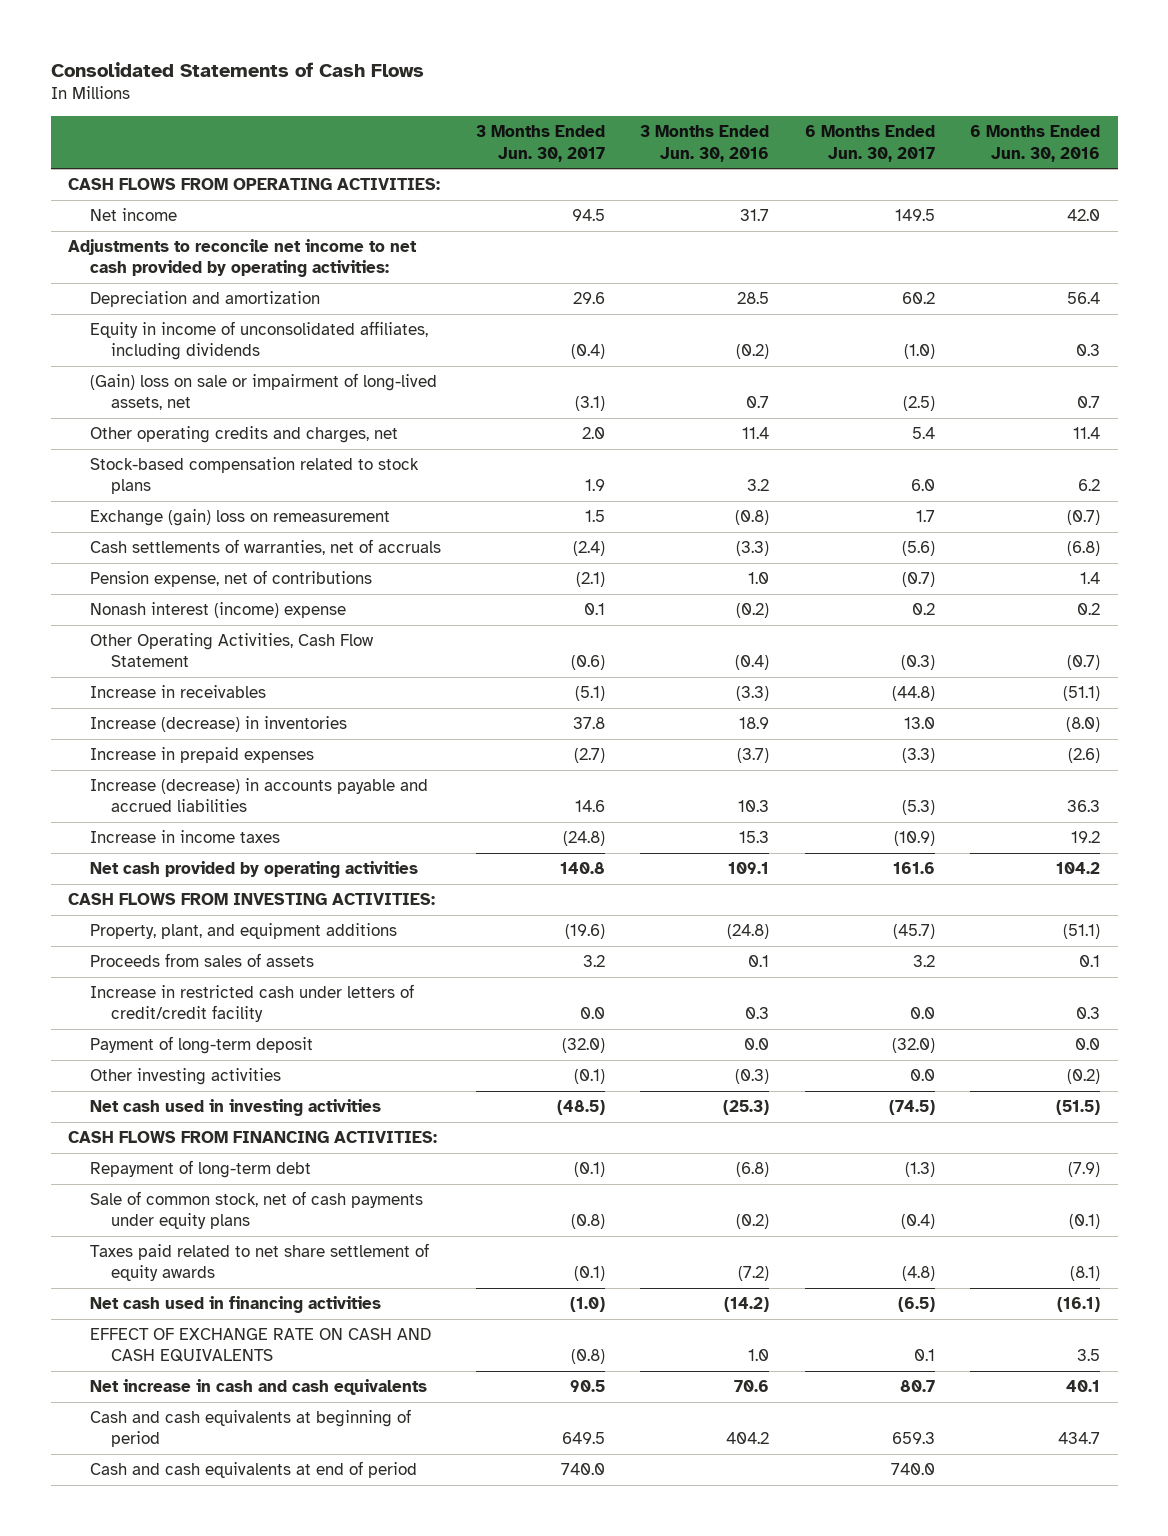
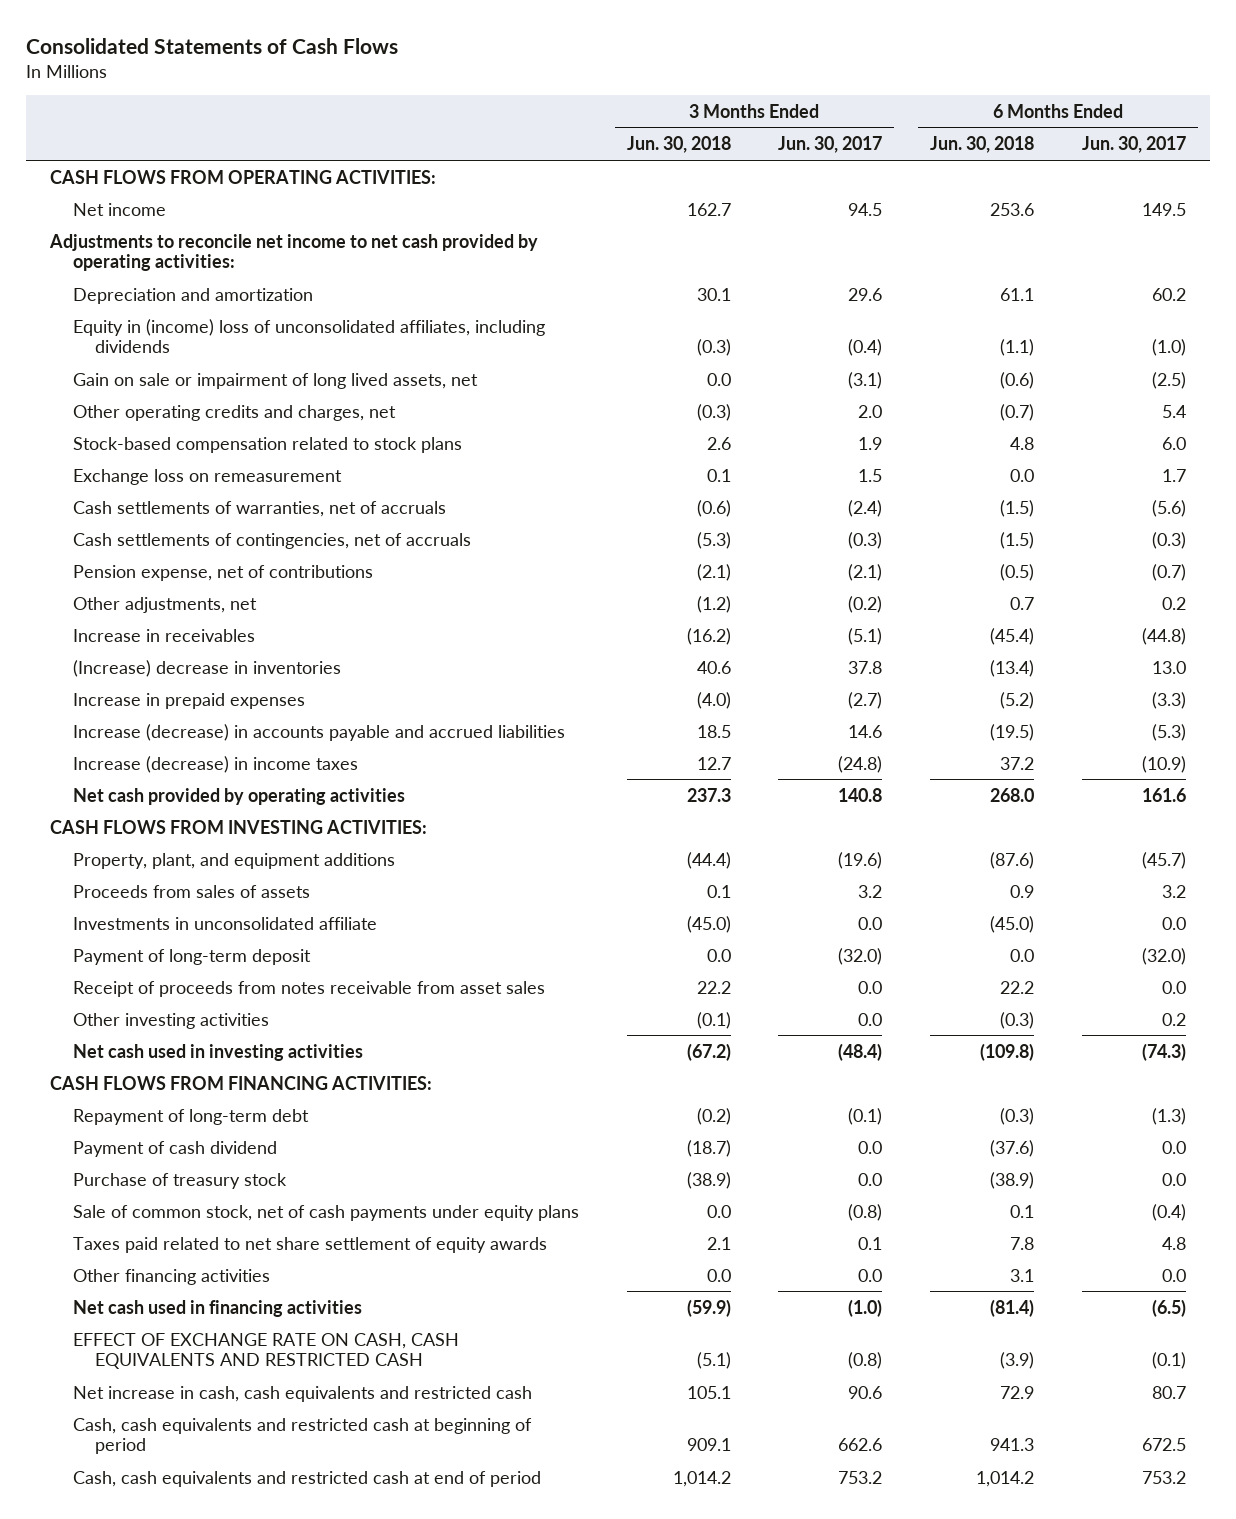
[640,125,770,162] 3 Months Ended Jun. 30, 2016 -> none
[969,125,1100,162] 6 Months Ended Jun. 30, 2016 -> none
none -> [626,136,731,154] Jun. 30, 2018
none -> [930,136,1035,154] Jun. 30, 2018
[89,321,428,361] Equity in income of unconsolidated affiliates, including dividends -> [72,318,545,354] Equity in (income) loss of unconsolidated affiliates, including dividends
[89,373,437,411] (Gain) loss on sale or impairment of long-lived assets, net -> [72,372,478,389] Gain on sale or impairment of long lived assets, net
[89,509,390,527] Exchange (gain) loss on remeasurement -> [72,468,342,485] Exchange loss on remeasurement
none -> [72,532,471,549] Cash settlements of contingencies, net of accruals
[89,602,346,619] Nonash interest (income) expense -> none
[89,633,374,668] Other Operating Activities, Cash Flow Statement -> none
none -> [72,596,257,613] Other adjustments, net
[89,716,347,733] Increase (decrease) in inventories -> [72,659,341,677] (Increase) decrease in inventories
[89,830,280,844] Increase in income taxes -> [72,755,358,773] Increase (decrease) in income taxes
[89,984,414,1023] Increase in restricted cash under letters of credit/credit facility -> none
none -> [72,916,377,930] Investments in unconsolidated affiliate
none -> [72,980,545,997] Receipt of proceeds from notes receivable from asset sales
[574,1069,606,1085] (0.1) -> [858,1012,883,1026] 0.0
[909,1069,935,1082] 0.0 -> [1162,1012,1187,1026] 0.2
[557,1100,606,1116] (48.5) -> [838,1042,883,1061] (48.4)
[888,1100,935,1116] (74.5) -> [1142,1042,1187,1061] (74.3)
none -> [72,1140,277,1157] Payment of cash dividend
none -> [72,1172,287,1189] Purchase of treasury stock
[574,1266,606,1282] (0.1) -> [858,1236,883,1250] 0.1
[901,1266,935,1282] (4.8) -> [1162,1236,1187,1250] 4.8
none -> [72,1268,270,1285] Other financing activities
[89,1328,431,1363] EFFECT OF EXCHANGE RATE ON CASH AND CASH EQUIVALENTS -> [72,1332,459,1370] EFFECT OF EXCHANGE RATE ON CASH, CASH EQUIVALENTS AND RESTRICTED CASH
[913,1349,935,1362] 0.1 -> [1152,1352,1187,1370] (0.1)
[89,1379,427,1396] Net increase in cash and cash equivalents -> [72,1385,532,1402] Net increase in cash, cash equivalents and restricted cash
[570,1380,606,1393] 90.5 -> [848,1385,883,1399] 90.6
[89,1409,411,1448] Cash and cash equivalents at beginning of period -> [72,1417,532,1455] Cash, cash equivalents and restricted cash at beginning of period
[562,1432,606,1445] 649.5 -> [838,1438,883,1452] 662.6
[891,1432,935,1445] 659.3 -> [1142,1438,1187,1452] 672.5
[89,1461,417,1479] Cash and cash equivalents at end of period -> [72,1470,541,1487] Cash, cash equivalents and restricted cash at end of period
[561,1463,606,1476] 740.0 -> [838,1470,883,1484] 753.2
[890,1463,935,1476] 740.0 -> [1142,1470,1187,1484] 753.2

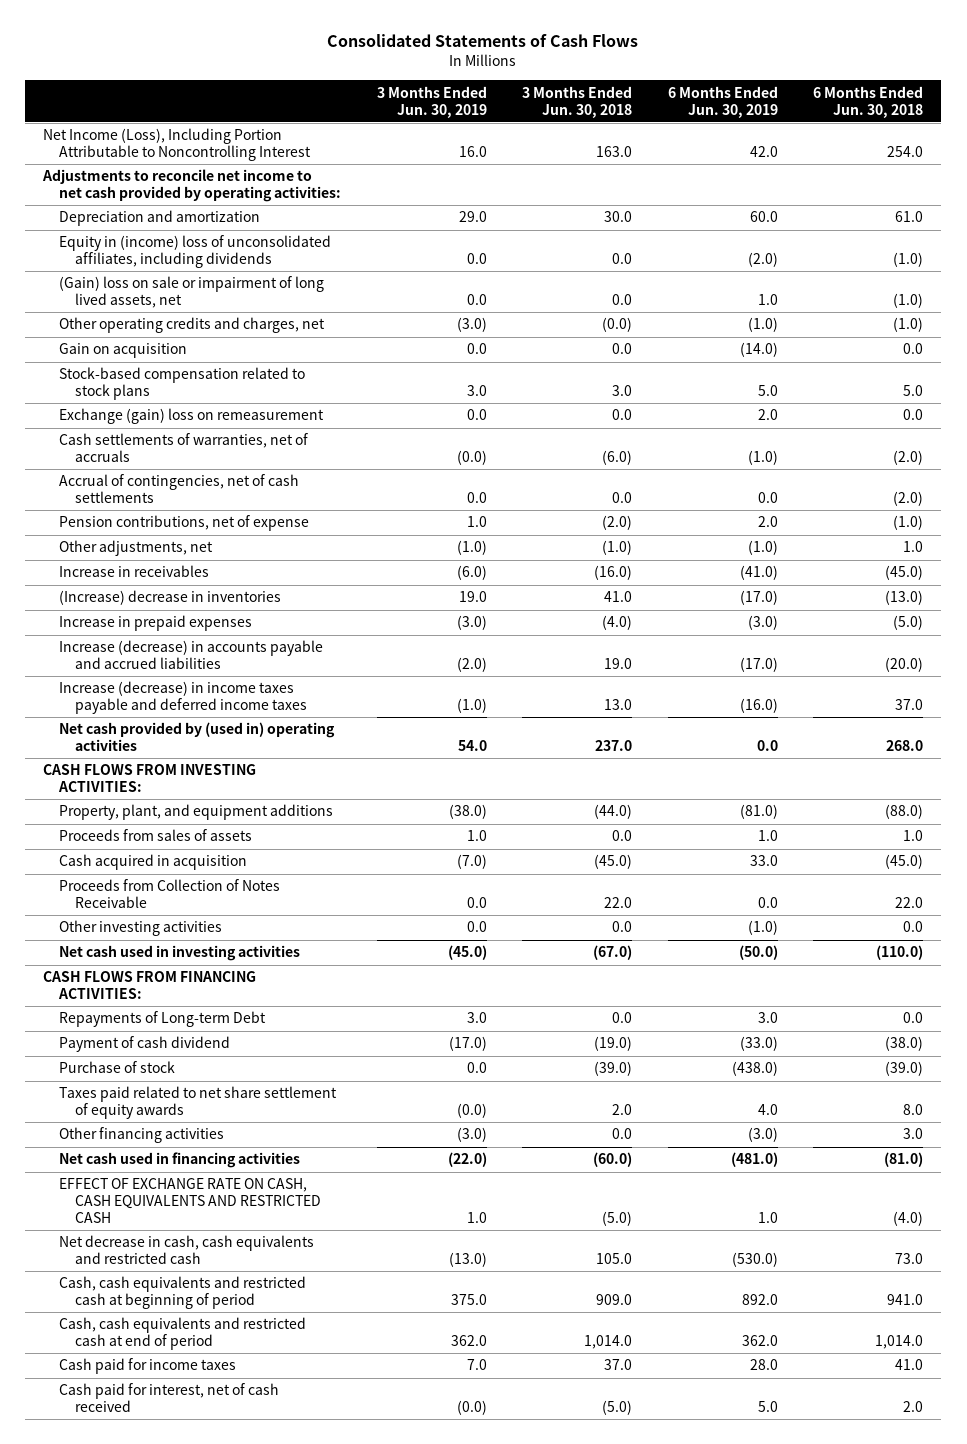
[778,136,883,154] Jun. 30, 2017 -> none
[1082,136,1187,154] Jun. 30, 2017 -> none
none -> [376,85,487,118] 3 Months Ended Jun. 30, 2019
none -> [667,85,778,118] 6 Months Ended Jun. 30, 2019
[49,169,436,184] CASH FLOWS FROM OPERATING ACTIVITIES: -> none
[72,202,166,216] Net income -> none
none -> [43,128,311,162] Net Income (Loss), Including Portion Attributable to Noncontrolling Interest
[696,287,731,301] 30.1 -> [604,211,633,223] 30.0
[1000,287,1035,301] 61.1 -> [895,211,924,223] 61.0
[696,339,731,357] (0.3) -> [612,253,633,265] 0.0
[1000,339,1035,357] (1.1) -> [893,252,924,268] (1.0)
[72,372,478,389] Gain on sale or impairment of long lived assets, net -> [58,276,324,309] (Gain) loss on sale or impairment of long lived assets, net
[1000,371,1035,389] (0.6) -> [893,293,924,309] (1.0)
[696,403,731,421] (0.3) -> [602,317,633,333] (0.0)
[1000,403,1035,421] (0.7) -> [893,317,924,333] (1.0)
none -> [58,343,187,359] Gain on acquisition
[706,436,731,450] 2.6 -> [612,385,633,397] 3.0
[1010,436,1035,450] 4.8 -> [903,385,924,397] 5.0
[72,468,342,485] Exchange loss on remeasurement -> [58,408,324,425] Exchange (gain) loss on remeasurement
[706,468,731,482] 0.1 -> [612,409,633,421] 0.0
[696,499,731,517] (0.6) -> [602,450,633,466] (6.0)
[1000,499,1035,517] (1.5) -> [893,450,924,466] (2.0)
[72,532,471,549] Cash settlements of contingencies, net of accruals -> [58,474,299,504] Accrual of contingencies, net of cash settlements
[696,531,731,549] (5.3) -> [612,492,633,504] 0.0
[1000,531,1035,549] (1.5) -> [893,491,924,507] (2.0)
[72,564,373,581] Pension expense, net of contributions -> [58,515,309,532] Pension contributions, net of expense
[696,563,731,581] (2.1) -> [602,515,633,531] (2.0)
[1000,563,1035,581] (0.5) -> [893,515,924,531] (1.0)
[696,595,731,613] (1.2) -> [602,540,633,556] (1.0)
[1010,596,1035,610] 0.7 -> [903,541,924,553] 1.0
[686,627,731,645] (16.2) -> [594,565,633,581] (16.0)
[990,627,1035,645] (45.4) -> [885,565,924,581] (45.0)
[696,660,731,674] 40.6 -> [604,591,633,603] 41.0
[990,659,1035,677] (13.4) -> [885,590,924,606] (13.0)
[1000,691,1035,709] (5.2) -> [893,615,924,631] (5.0)
[696,724,731,738] 18.5 -> [604,658,633,670] 19.0
[990,723,1035,741] (19.5) -> [885,657,924,673] (20.0)
[72,755,358,773] Increase (decrease) in income taxes -> [58,681,307,715] Increase (decrease) in income taxes payable and deferred income taxes
[696,756,731,770] 12.7 -> [604,699,633,711] 13.0
[1000,756,1035,770] 37.2 -> [895,699,924,711] 37.0
[72,787,405,805] Net cash provided by operating activities -> [58,722,335,752] Net cash provided by (used in) operating activities
[686,787,731,802] 237.3 -> [595,740,633,752] 237.0
[72,948,311,965] Payment of long-term deposit -> none
[686,851,731,869] (44.4) -> [594,804,633,820] (44.0)
[990,851,1035,869] (87.6) -> [885,804,924,820] (88.0)
[706,884,731,898] 0.1 -> [612,830,633,842] 0.0
[1010,884,1035,898] 0.9 -> [903,830,924,842] 1.0
[72,916,377,930] Investments in unconsolidated affiliate -> [58,854,247,871] Cash acquired in acquisition
[72,980,545,997] Receipt of proceeds from notes receivable from asset sales -> [58,879,280,909] Proceeds from Collection of Notes Receivable
[696,980,731,994] 22.2 -> [604,897,633,909] 22.0
[1000,980,1035,994] 22.2 -> [895,897,924,909] 22.0
[696,1011,731,1029] (0.1) -> [612,921,633,933] 0.0
[1000,1011,1035,1029] (0.3) -> [903,921,924,933] 0.0
[686,1042,731,1061] (67.2) -> [593,945,633,961] (67.0)
[980,1042,1035,1061] (109.8) -> [876,945,924,961] (110.0)
[72,1204,579,1221] Sale of common stock, net of cash payments under equity plans -> none
[72,1108,309,1125] Repayment of long-term debt -> [58,1011,266,1028] Repayments of Long-term Debt
[696,1107,731,1125] (0.2) -> [612,1012,633,1024] 0.0
[1000,1107,1035,1125] (0.3) -> [903,1012,924,1024] 0.0
[686,1139,731,1157] (18.7) -> [594,1036,633,1052] (19.0)
[990,1139,1035,1157] (37.6) -> [885,1036,924,1052] (38.0)
[72,1172,287,1189] Purchase of treasury stock -> [58,1061,175,1074] Purchase of stock
[686,1171,731,1189] (38.9) -> [594,1061,633,1077] (39.0)
[990,1171,1035,1189] (38.9) -> [885,1061,924,1077] (39.0)
[706,1236,731,1250] 2.1 -> [612,1104,633,1116] 2.0
[1010,1236,1035,1250] 7.8 -> [903,1104,924,1116] 8.0
[1010,1268,1035,1282] 3.1 -> [903,1128,924,1140] 3.0
[686,1298,731,1317] (59.9) -> [593,1152,633,1168] (60.0)
[990,1298,1035,1317] (81.4) -> [884,1152,924,1168] (81.0)
[696,1352,731,1370] (5.1) -> [602,1210,633,1226] (5.0)
[1000,1352,1035,1370] (3.9) -> [893,1210,924,1226] (4.0)
[72,1385,532,1402] Net increase in cash, cash equivalents and restricted cash -> [58,1235,314,1265] Net decrease in cash, cash equivalents and restricted cash
[686,1385,731,1399] 105.1 -> [596,1253,633,1265] 105.0
[1000,1385,1035,1399] 72.9 -> [895,1253,924,1265] 73.0
[686,1438,731,1452] 909.1 -> [596,1294,633,1306] 909.0
[990,1438,1035,1452] 941.3 -> [887,1294,924,1306] 941.0
[672,1470,731,1487] 1,014.2 -> [584,1335,633,1350] 1,014.0
[976,1470,1035,1487] 1,014.2 -> [875,1335,924,1350] 1,014.0
none -> [58,1358,236,1375] Cash paid for income taxes
none -> [58,1383,279,1413] Cash paid for interest, net of cash received

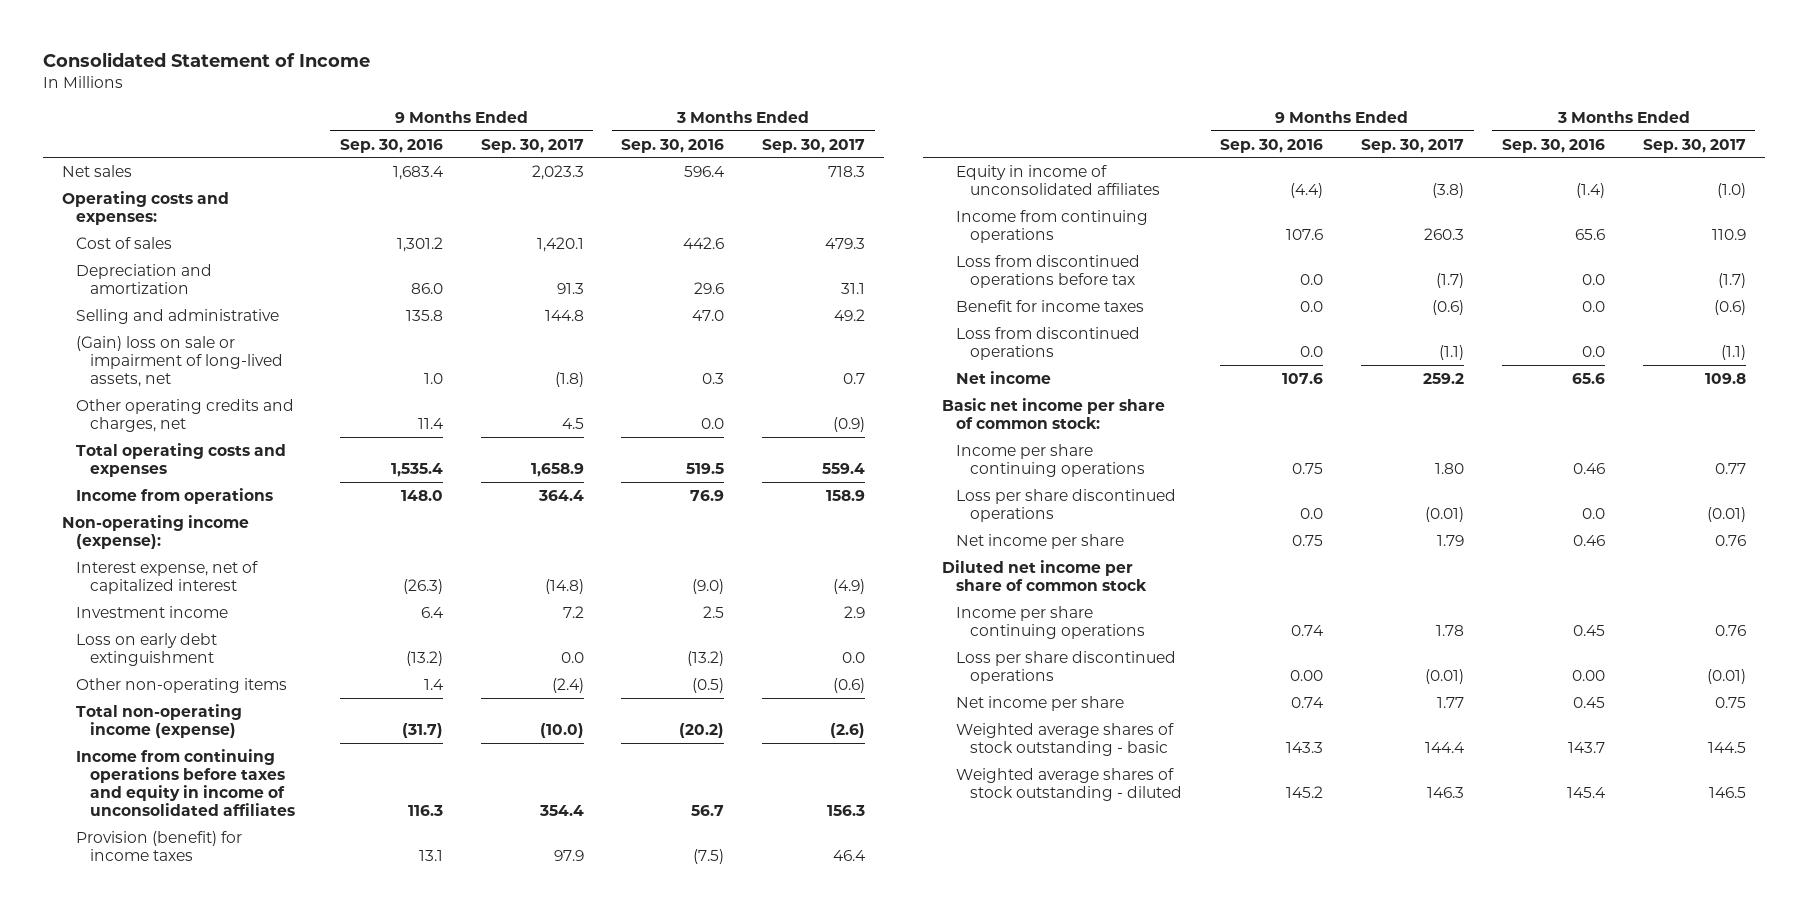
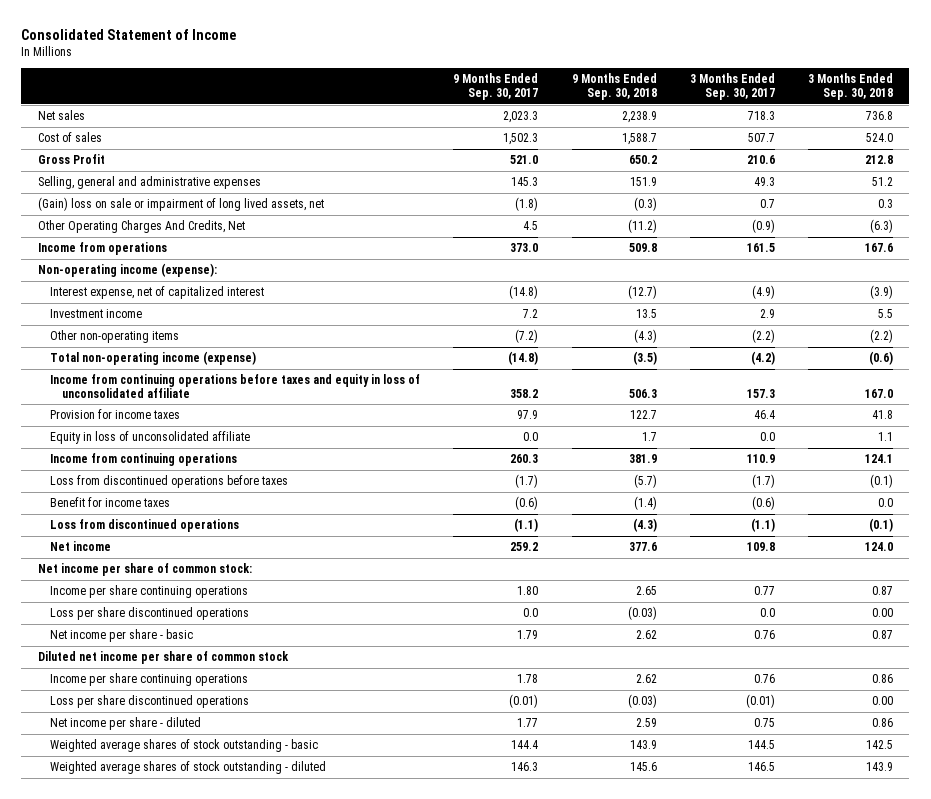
[339,138,443,153] Sep. 30, 2016 -> none
[621,138,725,153] Sep. 30, 2016 -> none
none -> [571,73,657,101] 9 Months Ended Sep. 30, 2018
none -> [807,73,893,101] 3 Months Ended Sep. 30, 2018
[61,190,229,225] Operating costs and expenses: -> none
[75,263,212,294] Depreciation and amortization -> none
[75,442,286,477] Total operating costs and expenses -> none
[536,236,584,252] 1,420.1 -> [503,133,539,146] 1,502.3
[825,237,866,249] 479.3 -> [747,133,775,143] 507.7
none -> [38,154,106,165] Gross Profit
[75,308,279,324] Selling and administrative -> [38,176,262,190] Selling, general and administrative expenses
[544,309,584,321] 144.8 -> [511,177,539,187] 145.3
[834,308,866,321] 49.2 -> [753,177,775,187] 49.3
[75,335,283,387] (Gain) loss on sale or impairment of long-lived assets, net -> [38,197,325,212] (Gain) loss on sale or impairment of long lived assets, net
[75,398,294,432] Other operating credits and charges, net -> [38,220,246,234] Other Operating Charges And Credits, Net
[537,489,584,501] 364.4 -> [510,243,539,253] 373.0
[826,489,866,501] 158.9 -> [746,243,775,253] 161.5
[75,632,217,666] Loss on early debt extinguishment -> none
[551,677,584,693] (2.4) -> [515,329,539,344] (7.2)
[833,677,866,693] (0.6) -> [751,329,775,344] (2.2)
[539,722,584,738] (10.0) -> [508,351,539,366] (14.8)
[830,722,866,738] (2.6) -> [750,351,775,366] (4.2)
[75,748,295,816] Income from continuing operations before taxes and equity in income of unconsolidated affiliates -> [50,374,421,398] Income from continuing operations before taxes and equity in loss of unconsolidated affiliate
[538,804,584,816] 354.4 -> [510,388,539,398] 358.2
[827,804,866,816] 156.3 -> [746,388,775,398] 157.3
[75,830,242,861] Provision (benefit) for income taxes -> [50,409,181,420] Provision for income taxes
[956,164,1161,195] Equity in income of unconsolidated affiliates -> [50,431,251,445] Equity in loss of unconsolidated affiliate
[1432,182,1465,198] (3.8) -> [523,432,539,442] 0.0
[1716,182,1746,198] (1.0) -> [759,432,775,442] 0.0
[956,254,1141,288] Loss from discontinued operations before tax -> [50,475,289,489] Loss from discontinued operations before taxes
[942,397,1166,429] Basic net income per share of common stock: -> [38,563,253,577] Net income per share of common stock:
[1425,506,1465,522] (0.01) -> [523,608,539,618] 0.0
[1706,506,1746,522] (0.01) -> [759,608,775,618] 0.0
[956,533,1125,549] Net income per share -> [50,629,194,643] Net income per share - basic
[956,695,1125,711] Net income per share -> [50,717,202,731] Net income per share - diluted

